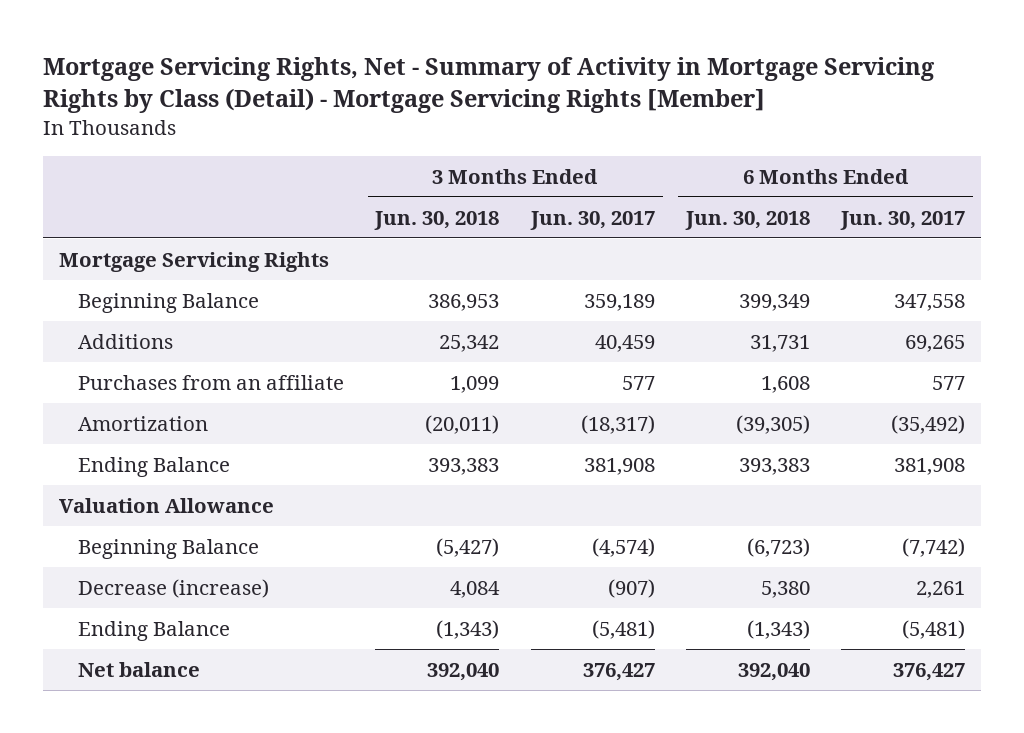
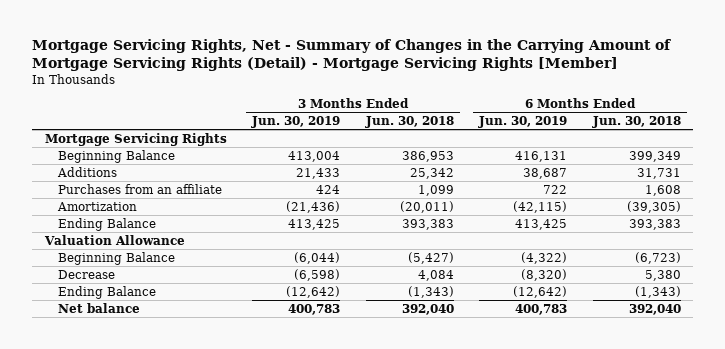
[43,57,936,114] Mortgage Servicing Rights, Net - Summary of Activity in Mortgage Servicing Rights by Class (Detail) - Mortgage Servicing Rights [Member] -> [31,39,671,72] Mortgage Servicing Rights, Net - Summary of Changes in the Carrying Amount of Mortgage Servicing Rights (Detail) - Mortgage Servicing Rights [Member]
[529,210,655,230] Jun. 30, 2017 -> none
[840,210,966,230] Jun. 30, 2017 -> none
none -> [251,116,341,129] Jun. 30, 2019
none -> [478,116,568,129] Jun. 30, 2019
[78,578,270,598] Decrease (increase) -> [58,269,116,279] Decrease

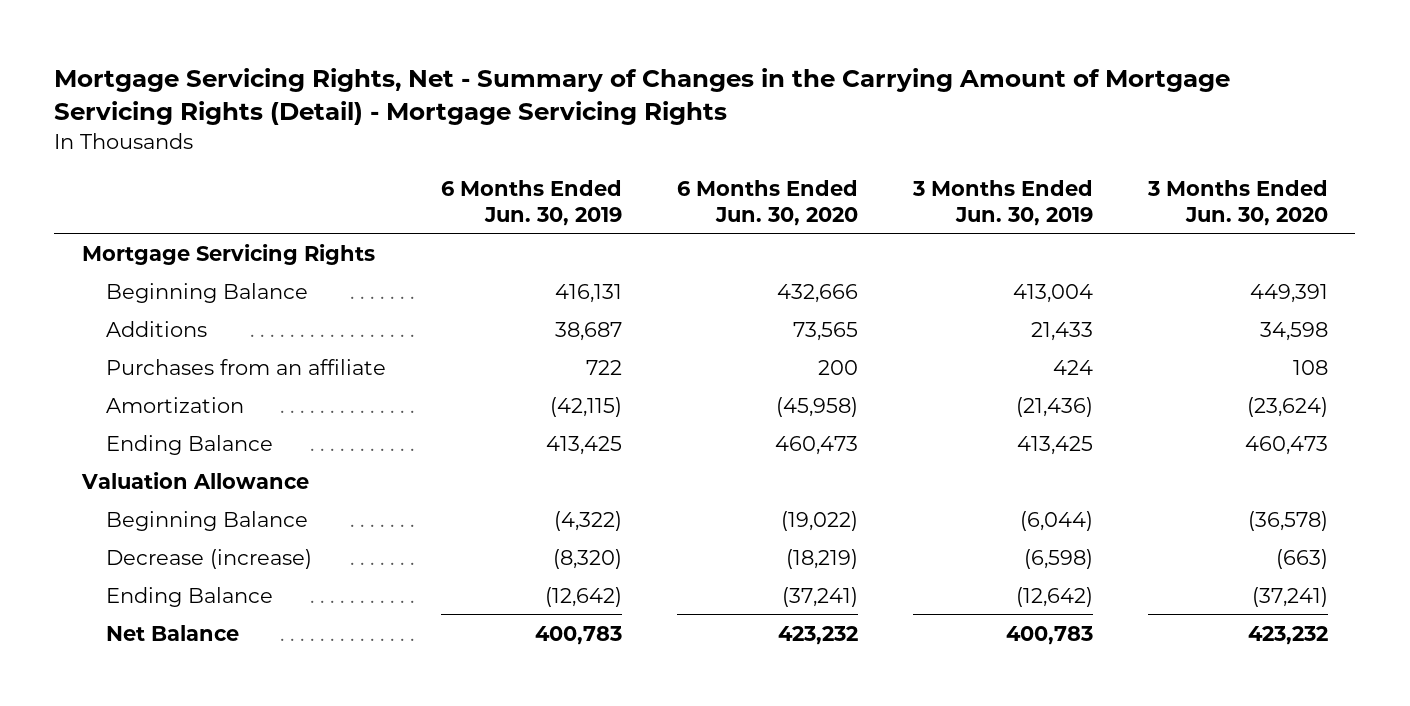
[31,39,671,72] Mortgage Servicing Rights, Net - Summary of Changes in the Carrying Amount of Mortgage Servicing Rights (Detail) - Mortgage Servicing Rights [Member] -> [54,68,1231,126] Mortgage Servicing Rights, Net - Summary of Changes in the Carrying Amount of Mortgage Servicing Rights (Detail) - Mortgage Servicing Rights
[364,116,454,129] Jun. 30, 2018 -> none
[591,116,681,129] Jun. 30, 2018 -> none
none -> [676,180,858,226] 6 Months Ended Jun. 30, 2020
none -> [1146,180,1328,226] 3 Months Ended Jun. 30, 2020
[58,269,116,279] Decrease -> [106,548,313,569] Decrease (increase)
[58,302,141,313] Net balance -> [106,624,240,641] Net Balance

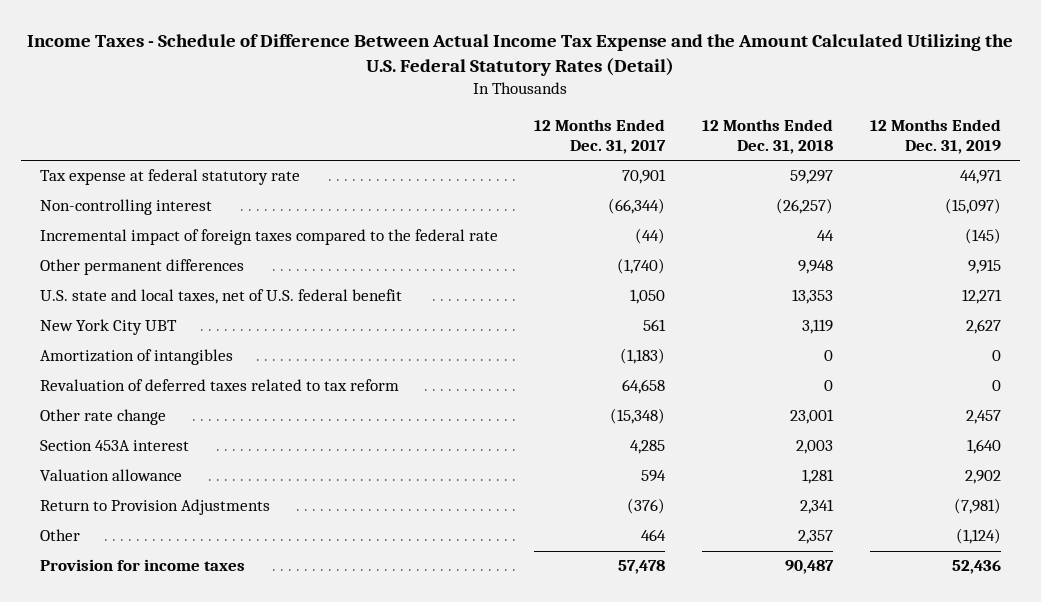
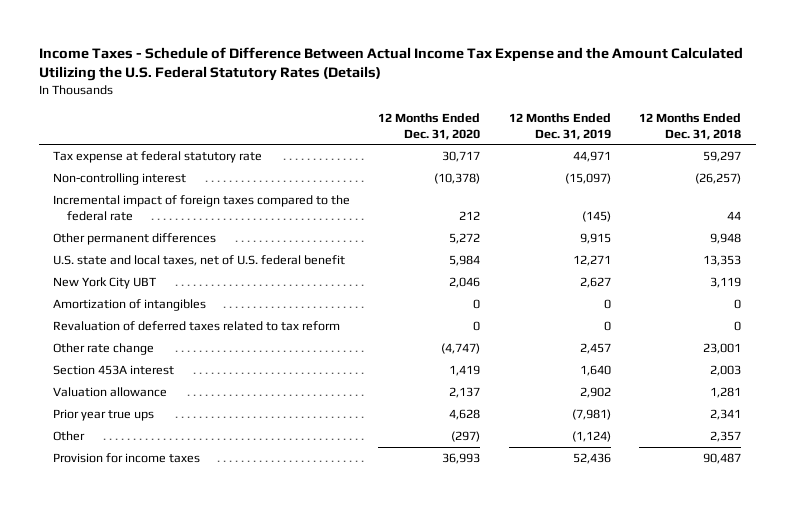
[27,33,1014,77] Income Taxes - Schedule of Difference Between Actual Income Tax Expense and the Amount Calculated Utilizing the U.S. Federal Statutory Rates (Detail) -> [38,47,743,82] Income Taxes - Schedule of Difference Between Actual Income Tax Expense and the Amount Calculated Utilizing the U.S. Federal Statutory Rates (Details)
[534,119,667,154] 12 Months Ended Dec. 31, 2017 -> none
none -> [378,112,481,140] 12 Months Ended Dec. 31, 2020
[39,499,270,516] Return to Provision Adjustments -> [53,408,155,421] Prior year true ups

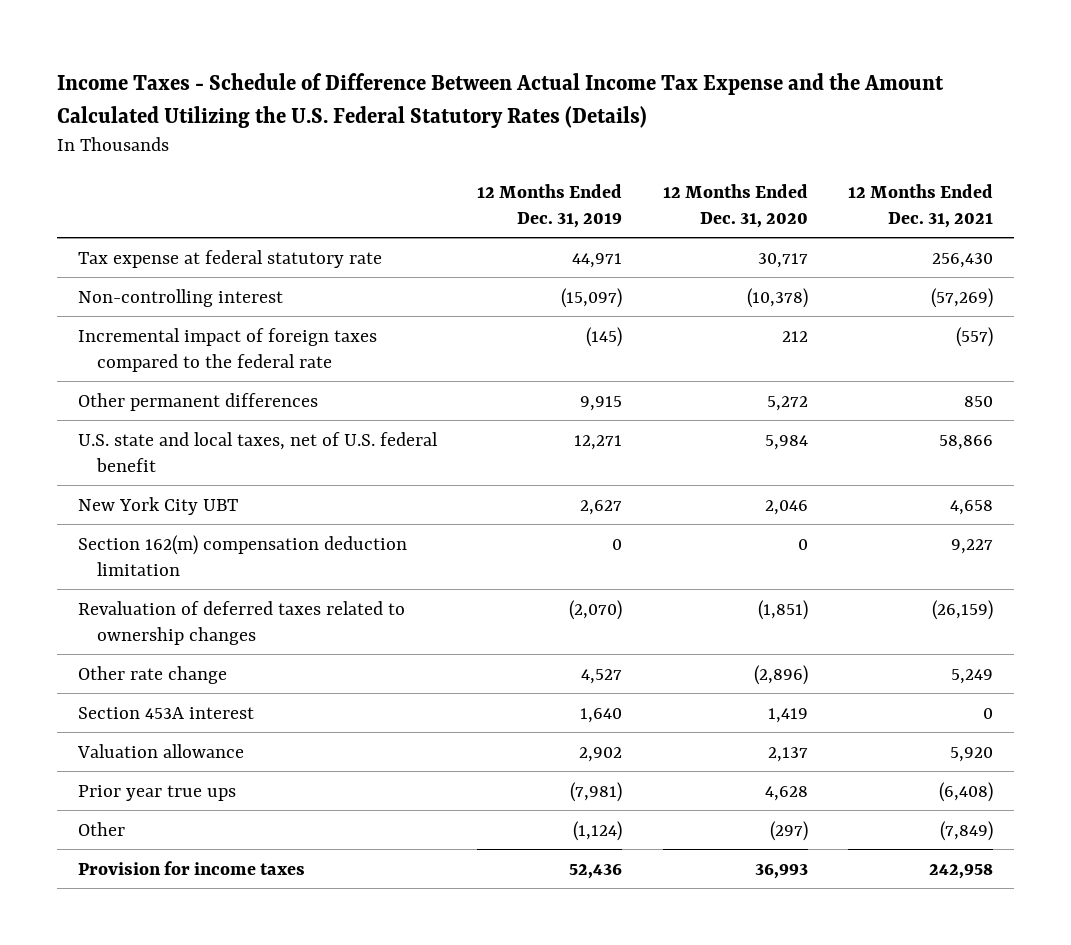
[639,112,742,140] 12 Months Ended Dec. 31, 2018 -> none
none -> [848,183,994,228] 12 Months Ended Dec. 31, 2021
[53,298,207,311] Amortization of intangibles -> none
none -> [77,534,407,576] Section 162(m) compensation deduction limitation
[53,320,341,331] Revaluation of deferred taxes related to tax reform -> [77,600,405,645] Revaluation of deferred taxes related to ownership changes
[473,320,481,331] 0 -> [757,599,808,620] (1,851)
[603,320,611,331] 0 -> [569,599,623,620] (2,070)
[441,342,481,354] (4,747) -> [753,664,808,685] (2,896)
[579,342,611,354] 2,457 -> [581,668,623,684] 4,527

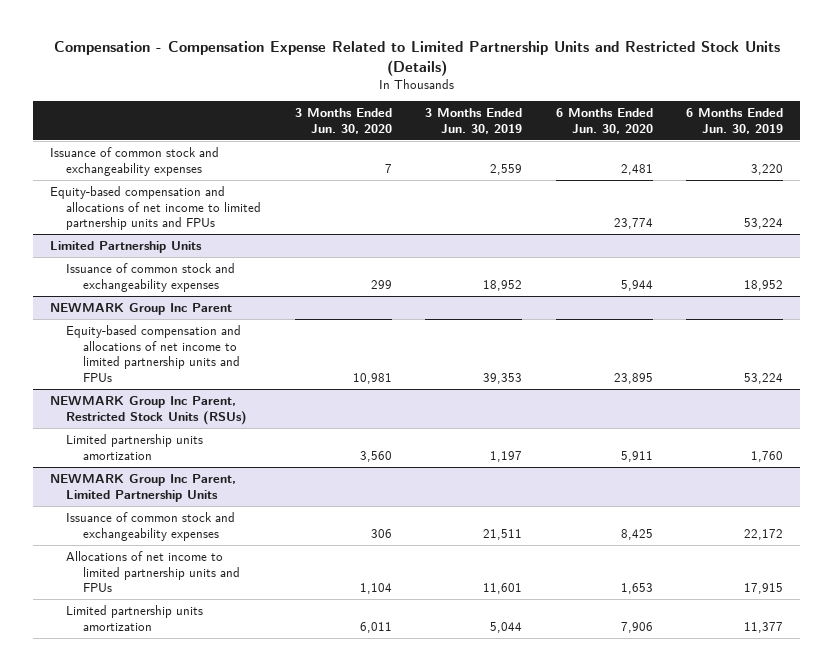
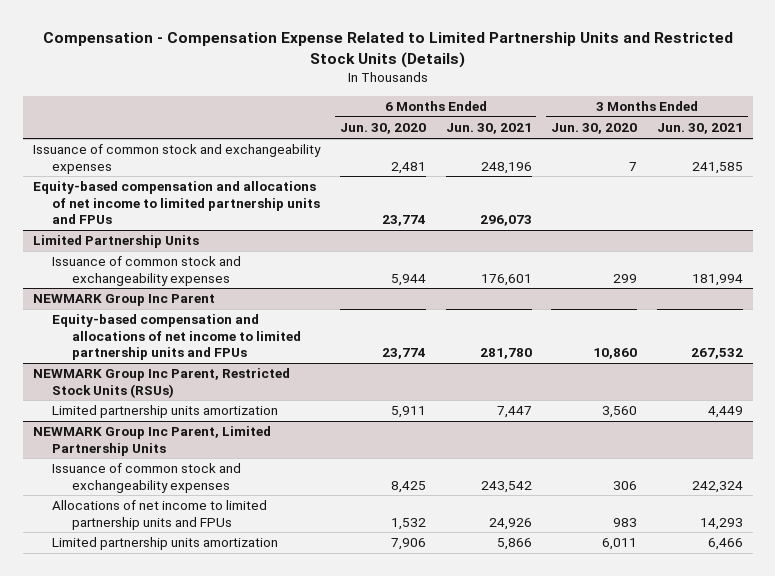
[425,107,523,134] 3 Months Ended Jun. 30, 2019 -> none
[686,107,784,134] 6 Months Ended Jun. 30, 2019 -> none
none -> [445,123,532,135] Jun. 30, 2021
none -> [656,123,743,135] Jun. 30, 2021
[352,373,392,385] 10,981 -> [593,347,638,359] 10,860
[613,373,653,385] 23,895 -> [381,347,426,359] 23,774
[359,583,392,595] 1,104 -> [613,517,638,527] 983
[620,583,653,595] 1,653 -> [390,517,426,530] 1,532

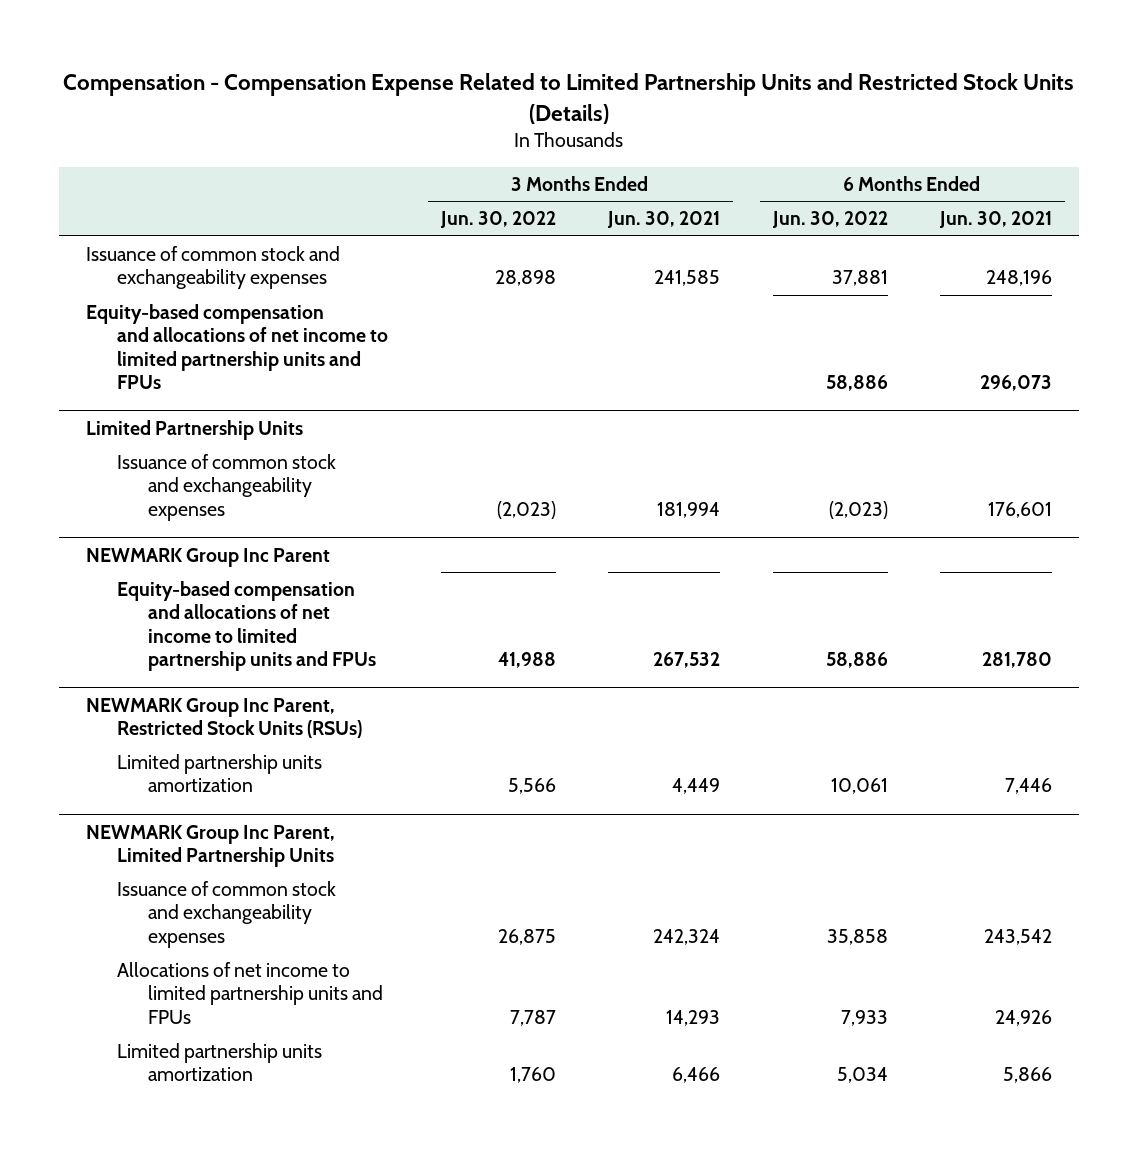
[339,123,426,135] Jun. 30, 2020 -> none
[551,123,638,135] Jun. 30, 2020 -> none
none -> [439,211,556,229] Jun. 30, 2022
none -> [771,211,888,229] Jun. 30, 2022
[496,406,532,419] 7,447 -> [1005,778,1053,795] 7,446

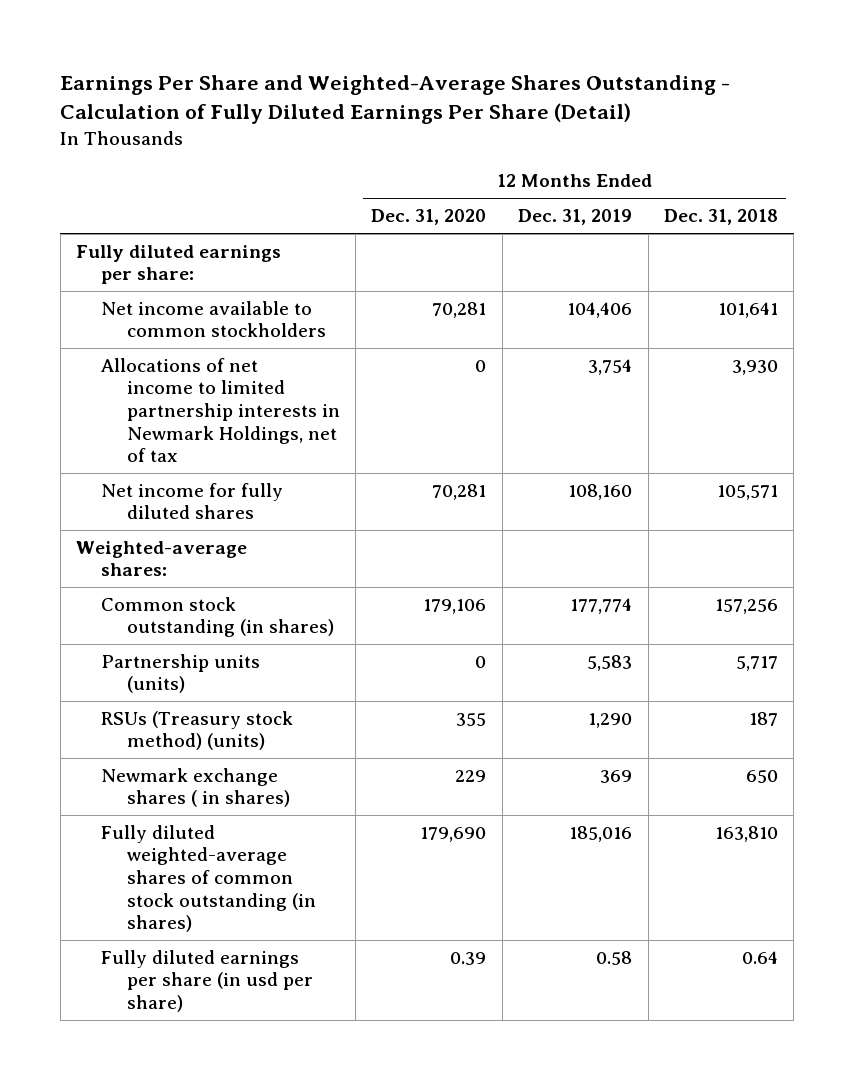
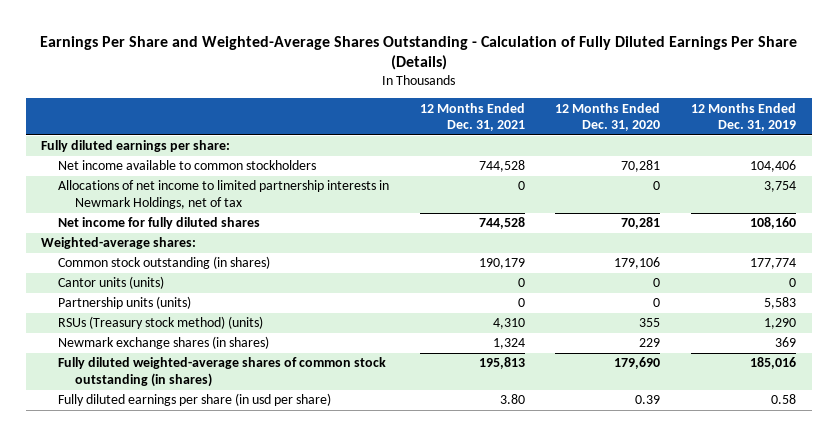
[60,74,731,125] Earnings Per Share and Weighted-Average Shares Outstanding - Calculation of Fully Diluted Earnings Per Share (Detail) -> [39,35,797,71] Earnings Per Share and Weighted-Average Shares Outstanding - Calculation of Fully Diluted Earnings Per Share (Details)
[663,209,778,226] Dec. 31, 2018 -> none
none -> [419,102,525,132] 12 Months Ended Dec. 31, 2021
none -> [58,276,165,290] Cantor units (units)
[101,767,290,808] Newmark exchange shares ( in shares) -> [58,336,270,350] Newmark exchange shares (in shares)

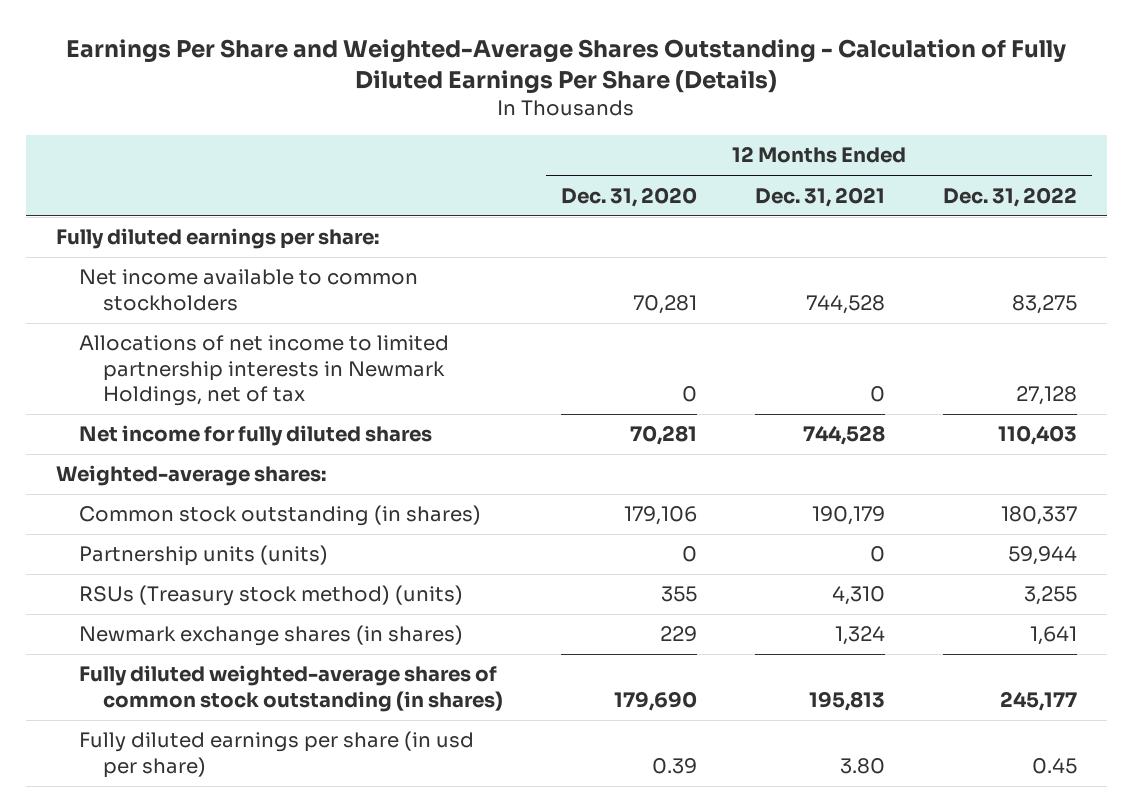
[691,102,797,132] 12 Months Ended Dec. 31, 2019 -> none
none -> [943,186,1078,207] Dec. 31, 2022
[58,276,165,290] Cantor units (units) -> none

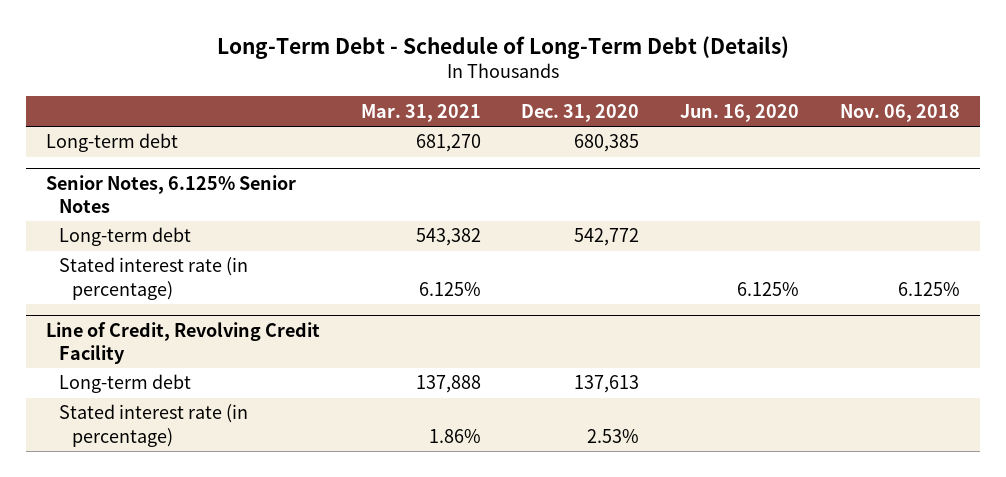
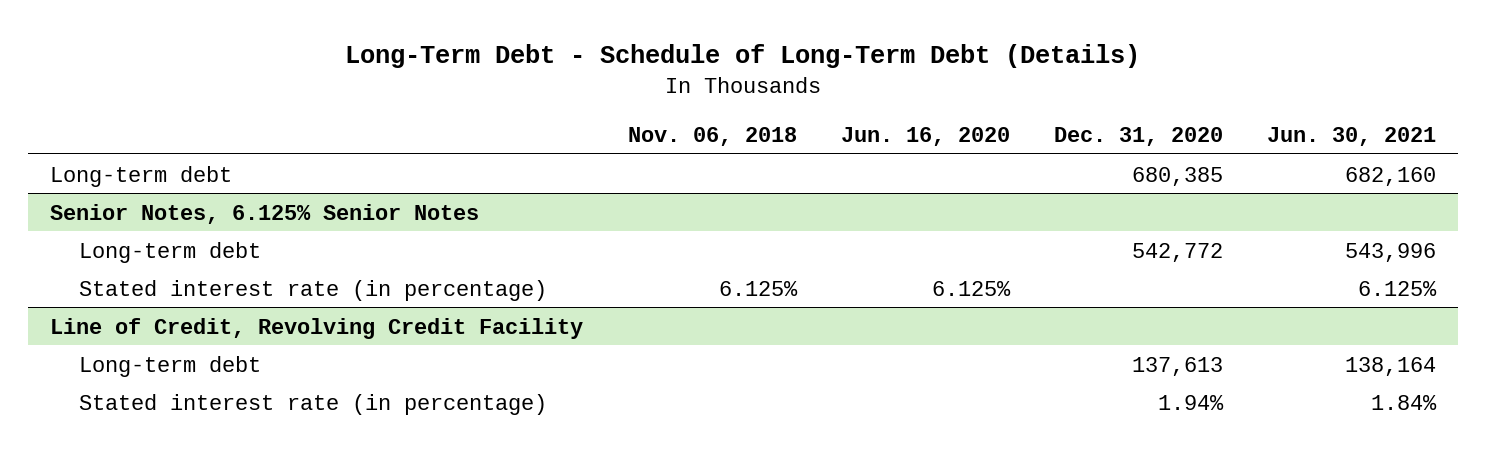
[360,103,481,122] Mar. 31, 2021 -> none
none -> [1266,126,1436,146] Jun. 30, 2021
[587,428,640,443] 2.53% -> [1157,394,1224,410] 1.94%

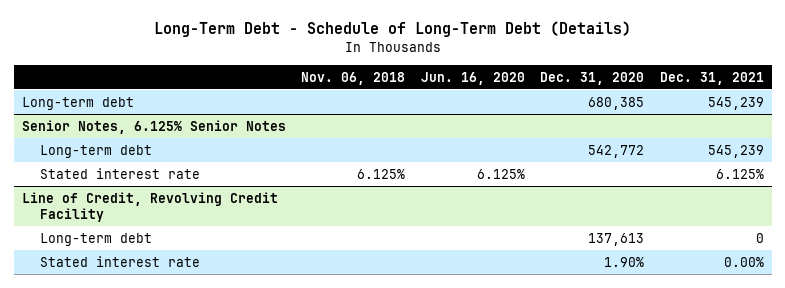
[1266,126,1436,146] Jun. 30, 2021 -> none
none -> [659,71,764,85] Dec. 31, 2021
[78,279,547,301] Stated interest rate (in percentage) -> [39,167,200,179] Stated interest rate
[78,393,547,415] Stated interest rate (in percentage) -> [39,255,200,267] Stated interest rate
[1157,394,1224,410] 1.94% -> [604,256,645,267] 1.90%

